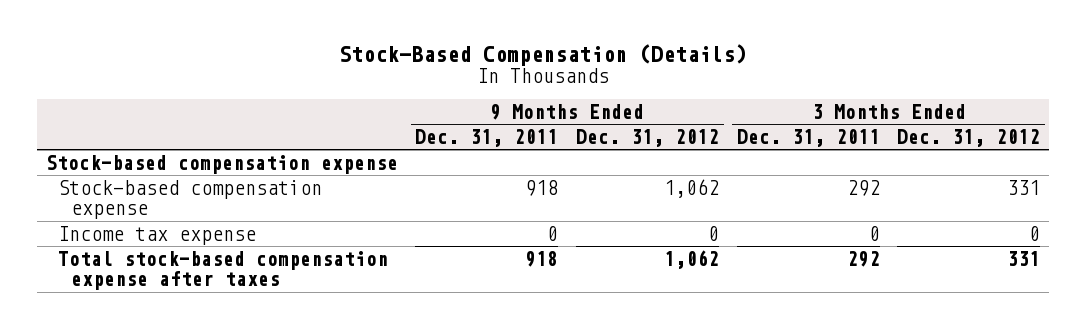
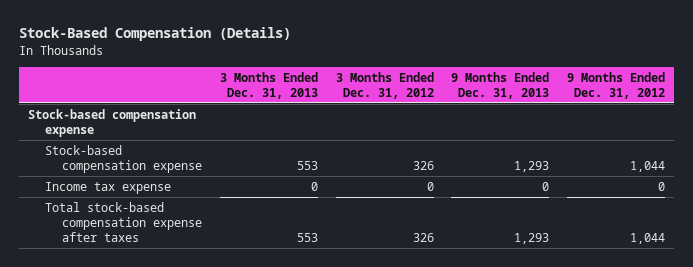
[415,129,559,148] Dec. 31, 2011 -> none
[736,129,880,148] Dec. 31, 2011 -> none
none -> [220,71,319,99] 3 Months Ended Dec. 31, 2013
none -> [451,71,550,99] 9 Months Ended Dec. 31, 2013
[664,178,720,198] 1,062 -> [630,160,666,172] 1,044
[1007,179,1041,195] 331 -> [412,160,434,170] 326
[664,249,720,269] 1,062 -> [630,233,666,245] 1,044
[1007,250,1041,266] 331 -> [412,233,434,243] 326

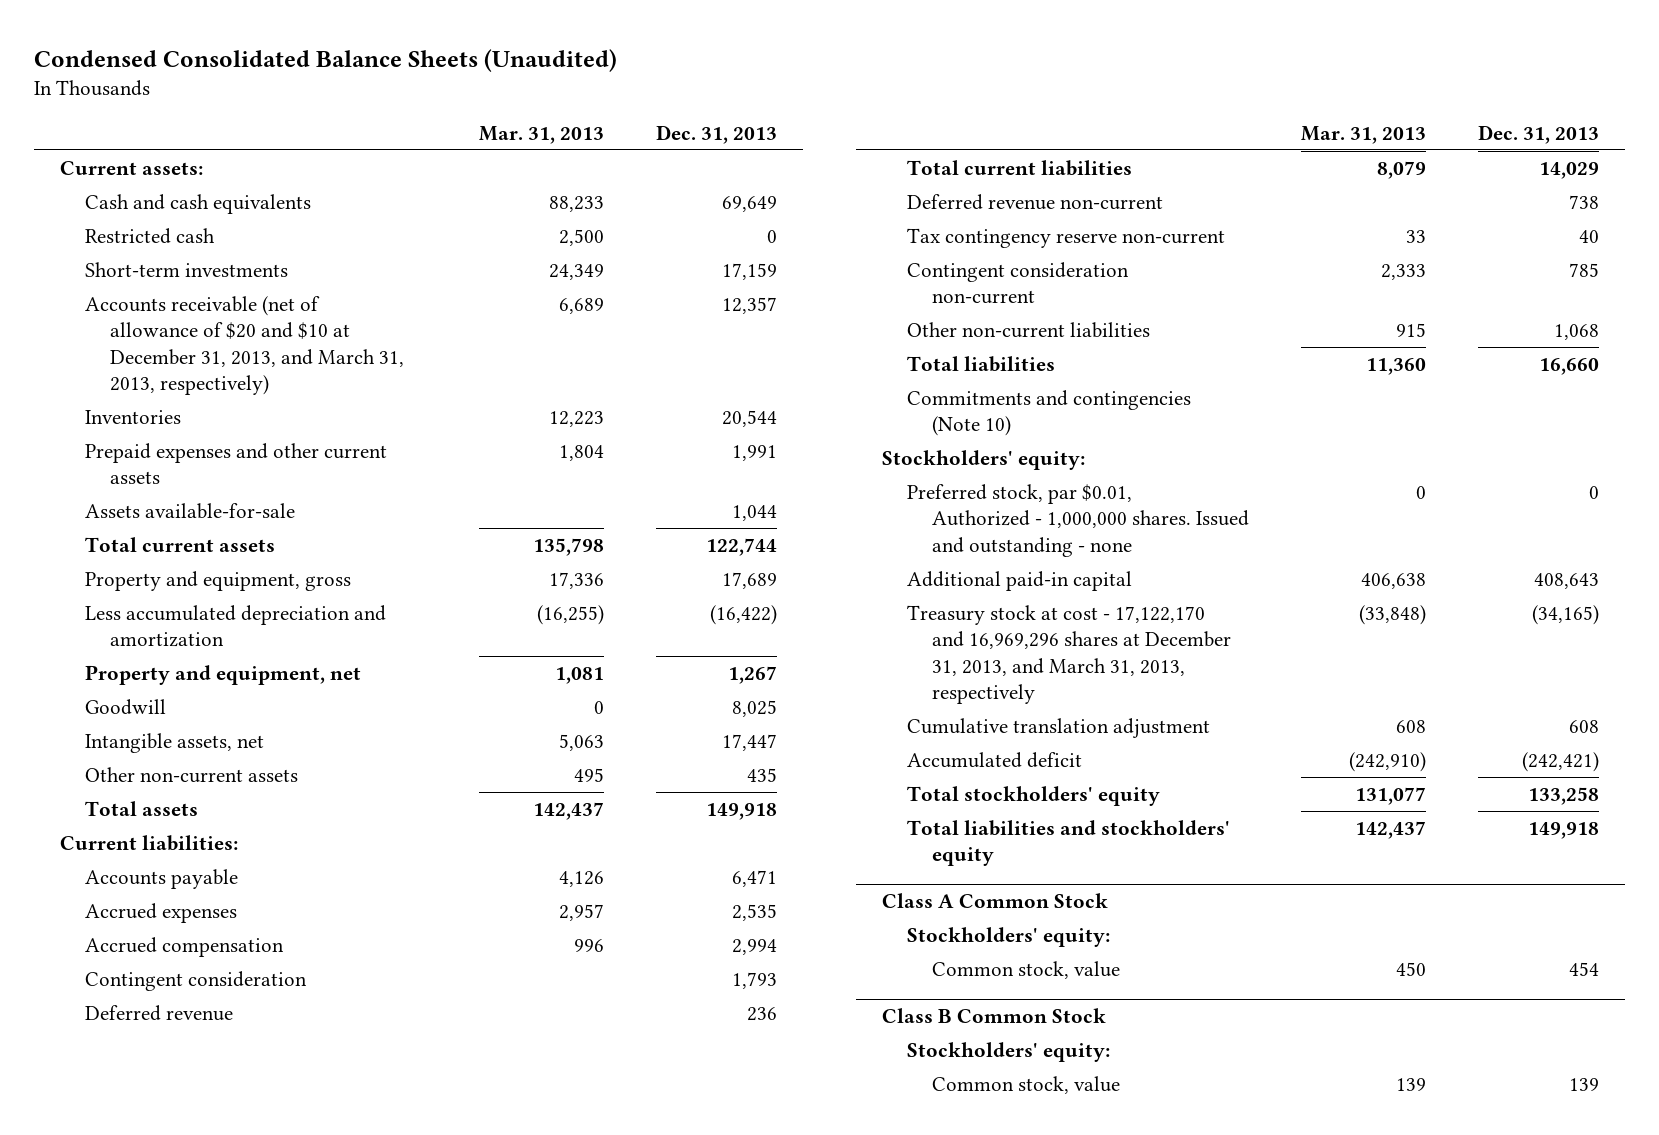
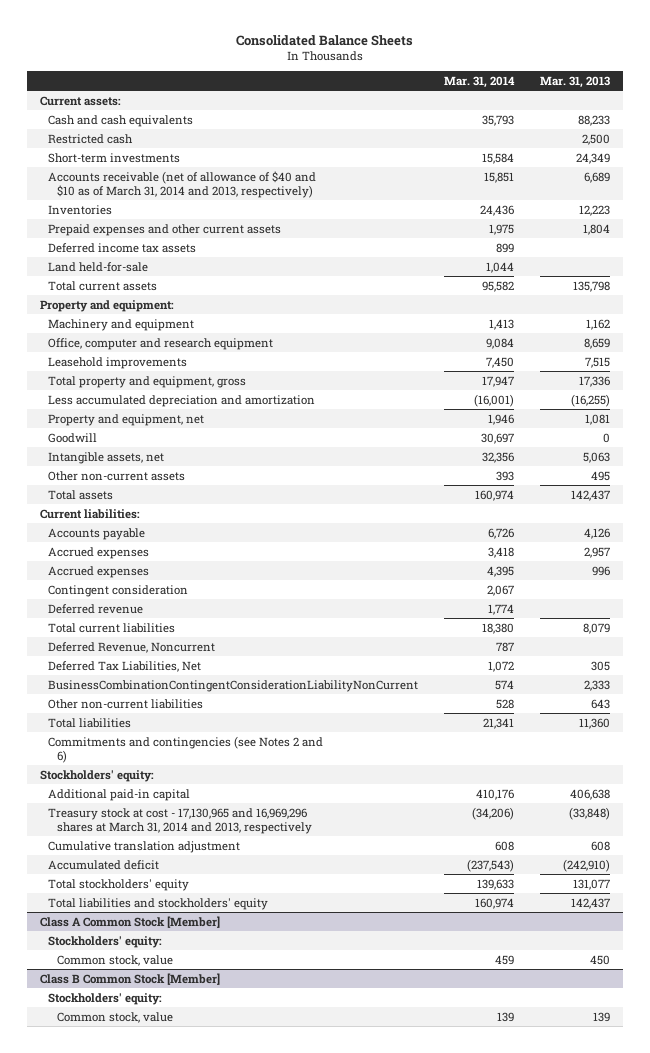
[33,48,617,72] Condensed Consolidated Balance Sheets (Unaudited) -> [236,34,414,46] Consolidated Balance Sheets
[656,124,778,144] Dec. 31, 2013 -> none
none -> [444,75,516,88] Mar. 31, 2014
[84,295,404,396] Accounts receivable (net of allowance of $20 and $10 at December 31, 2013, and March 31, 2013, respectively) -> [48,170,317,198] Accounts receivable (net of allowance of $40 and $10 as of March 31, 2014 and 2013, respectively)
[84,502,295,519] Assets available-for-sale -> none
none -> [48,242,197,253] Deferred income tax assets
none -> [48,261,149,272] Land held-for-sale
none -> [40,299,175,312] Property and equipment:
none -> [48,318,195,331] Machinery and equipment
none -> [48,337,274,350] Office, computer and research equipment
none -> [48,356,188,369] Leasehold improvements
[84,570,351,591] Property and equipment, gross -> [48,375,247,388] Total property and equipment, gross
[84,936,284,957] Accrued compensation -> [48,565,150,578] Accrued expenses
[906,227,1225,248] Tax contingency reserve non-current -> none
[906,193,1163,210] Deferred revenue non-current -> [48,641,216,653] Deferred Revenue, Noncurrent
none -> [48,660,202,672] Deferred Tax Liabilities, Net
[906,261,1129,305] Contingent consideration non-current -> [48,679,419,692] BusinessCombinationContingentConsiderationLiabilityNonCurrent
[1395,322,1426,337] 915 -> [591,698,611,709] 643
[906,389,1191,437] Commitments and contingencies (Note 10) -> [48,735,324,763] Commitments and contingencies (see Notes 2 and 6)
[906,483,1249,557] Preferred stock, par $0.01, Authorized - 1,000,000 shares. Issued and outstanding - none -> none
[906,604,1231,705] Treasury stock at cost - 17,122,170 and 16,969,296 shares at December 31, 2013, and March 31, 2013, respectively -> [48,807,312,834] Treasury stock at cost - 17,130,965 and 16,969,296 shares at March 31, 2014 and 2013, respectively
[881,892,1108,908] Class A Common Stock -> [40,915,221,928] Class A Common Stock [Member]
[881,1007,1106,1023] Class B Common Stock -> [40,972,221,985] Class B Common Stock [Member]

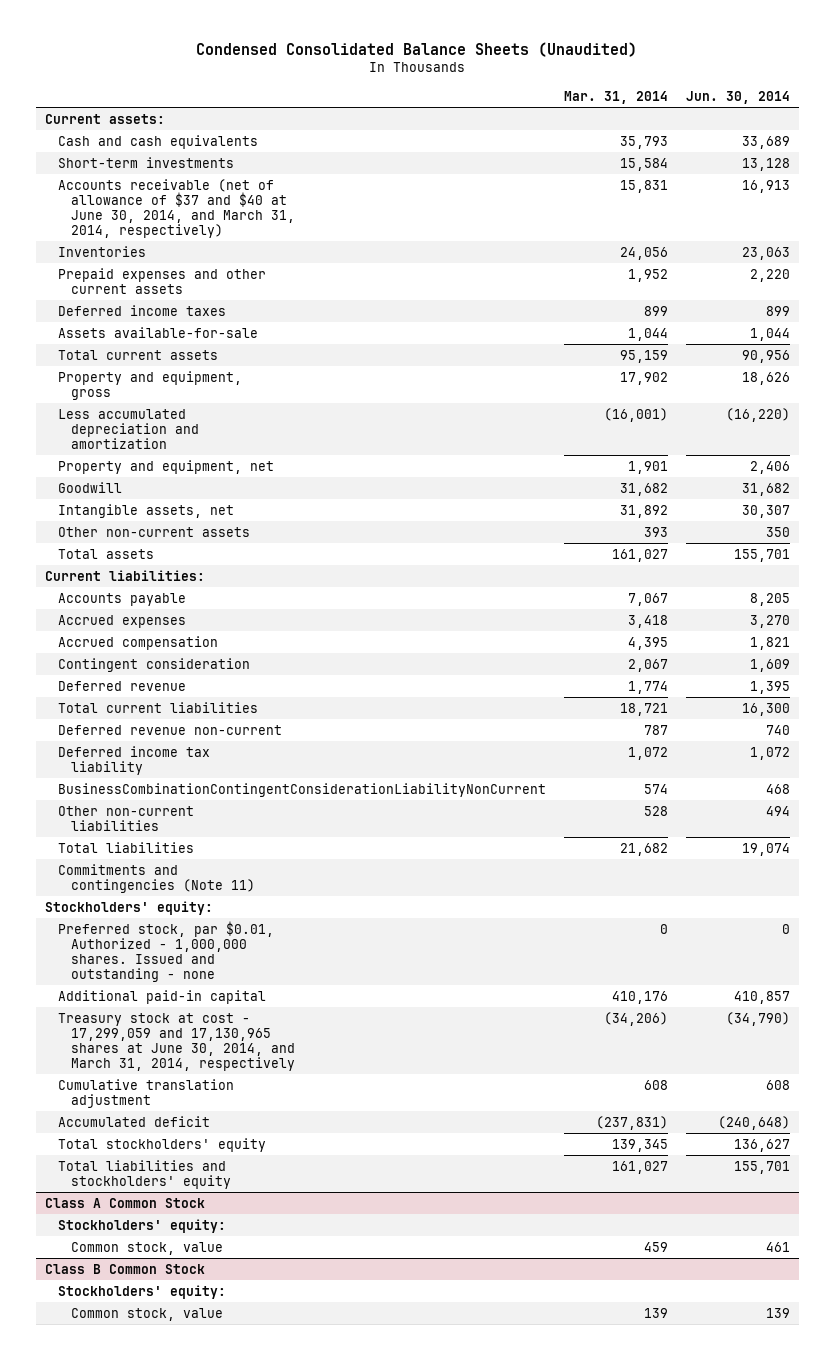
[236,34,414,46] Consolidated Balance Sheets -> [196,42,638,58] Condensed Consolidated Balance Sheets (Unaudited)
[540,75,611,88] Mar. 31, 2013 -> none
none -> [685,90,790,104] Jun. 30, 2014
[48,133,134,144] Restricted cash -> none
[40,299,175,312] Property and equipment: -> none
[48,318,195,331] Machinery and equipment -> none
[48,337,274,350] Office, computer and research equipment -> none
[48,356,188,369] Leasehold improvements -> none
[48,170,317,198] Accounts receivable (net of allowance of $40 and $10 as of March 31, 2014 and 2013, respectively) -> [57,178,296,238] Accounts receivable (net of allowance of $37 and $40 at June 30, 2014, and March 31, 2014, respectively)
[484,171,515,183] 15,851 -> [619,179,668,193] 15,831
[480,204,515,216] 24,436 -> [619,246,668,260] 24,056
[489,223,515,235] 1,975 -> [627,268,668,282] 1,952
[48,242,197,253] Deferred income tax assets -> [57,304,226,316] Deferred income taxes
[48,261,149,272] Land held-for-sale -> [57,326,258,338] Assets available-for-sale
[482,280,515,292] 95,582 -> [619,349,668,363] 95,159
[48,375,247,388] Total property and equipment, gross -> [57,370,242,400] Property and equipment, gross
[482,375,515,387] 17,947 -> [619,371,668,385] 17,902
[488,413,515,425] 1,946 -> [627,460,668,474] 1,901
[481,432,515,444] 30,697 -> [619,482,668,496] 31,682
[482,451,515,463] 32,356 -> [619,504,668,518] 31,892
[475,489,515,501] 160,974 -> [611,548,668,562] 161,027
[488,527,515,539] 6,726 -> [627,592,668,606] 7,067
[48,565,150,578] Accrued expenses -> [57,635,218,650] Accrued compensation
[482,622,515,634] 18,380 -> [619,702,668,716] 18,721
[48,641,216,653] Deferred Revenue, Noncurrent -> [57,724,282,735] Deferred revenue non-current
[48,660,202,672] Deferred Tax Liabilities, Net -> [57,745,210,775] Deferred income tax liability
[483,717,515,729] 21,341 -> [619,842,668,856] 21,682
[48,735,324,763] Commitments and contingencies (see Notes 2 and 6) -> [57,863,256,893] Commitments and contingencies (Note 11)
none -> [57,920,274,982] Preferred stock, par $0.01, Authorized - 1,000,000 shares. Issued and outstanding - none
[48,807,312,834] Treasury stock at cost - 17,130,965 and 16,969,296 shares at March 31, 2014 and 2013, respectively -> [57,1012,296,1071] Treasury stock at cost - 17,299,059 and 17,130,965 shares at June 30, 2014, and March 31, 2014, respectively
[467,858,515,872] (237,543) -> [595,1115,668,1130] (237,831)
[477,878,515,890] 139,633 -> [611,1138,668,1152] 139,345
[475,897,515,909] 160,974 -> [611,1160,668,1174] 161,027
[40,915,221,928] Class A Common Stock [Member] -> [44,1197,205,1208] Class A Common Stock
[40,972,221,985] Class B Common Stock [Member] -> [44,1263,205,1274] Class B Common Stock

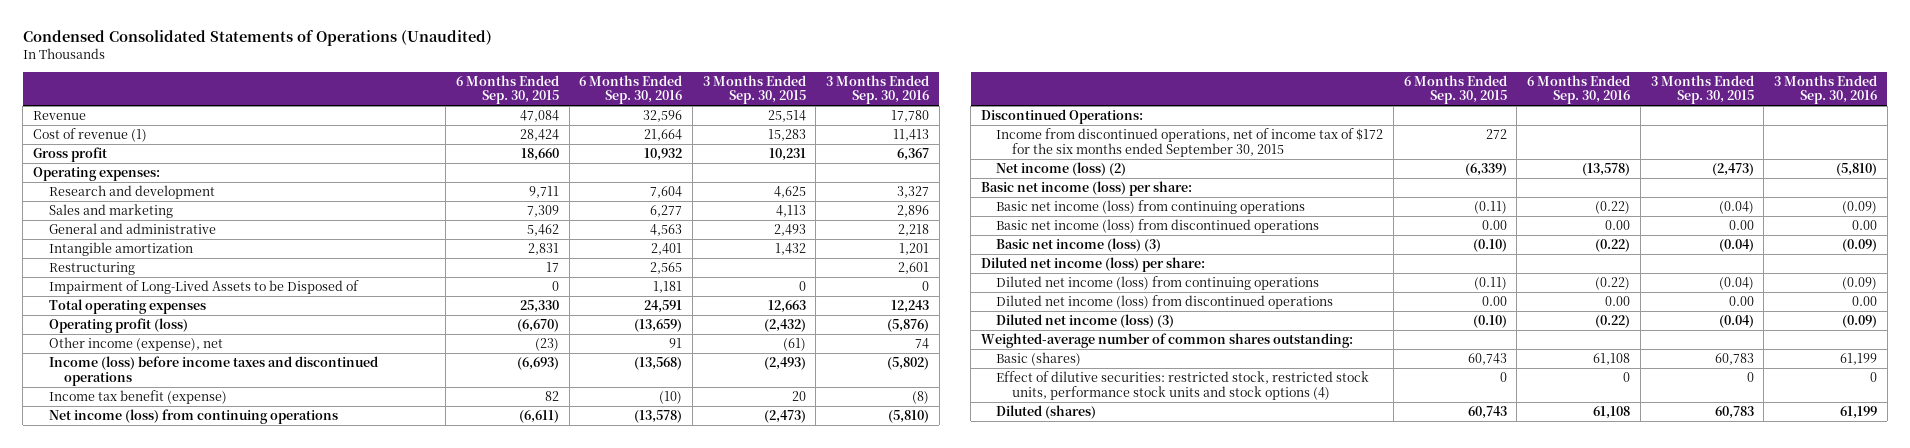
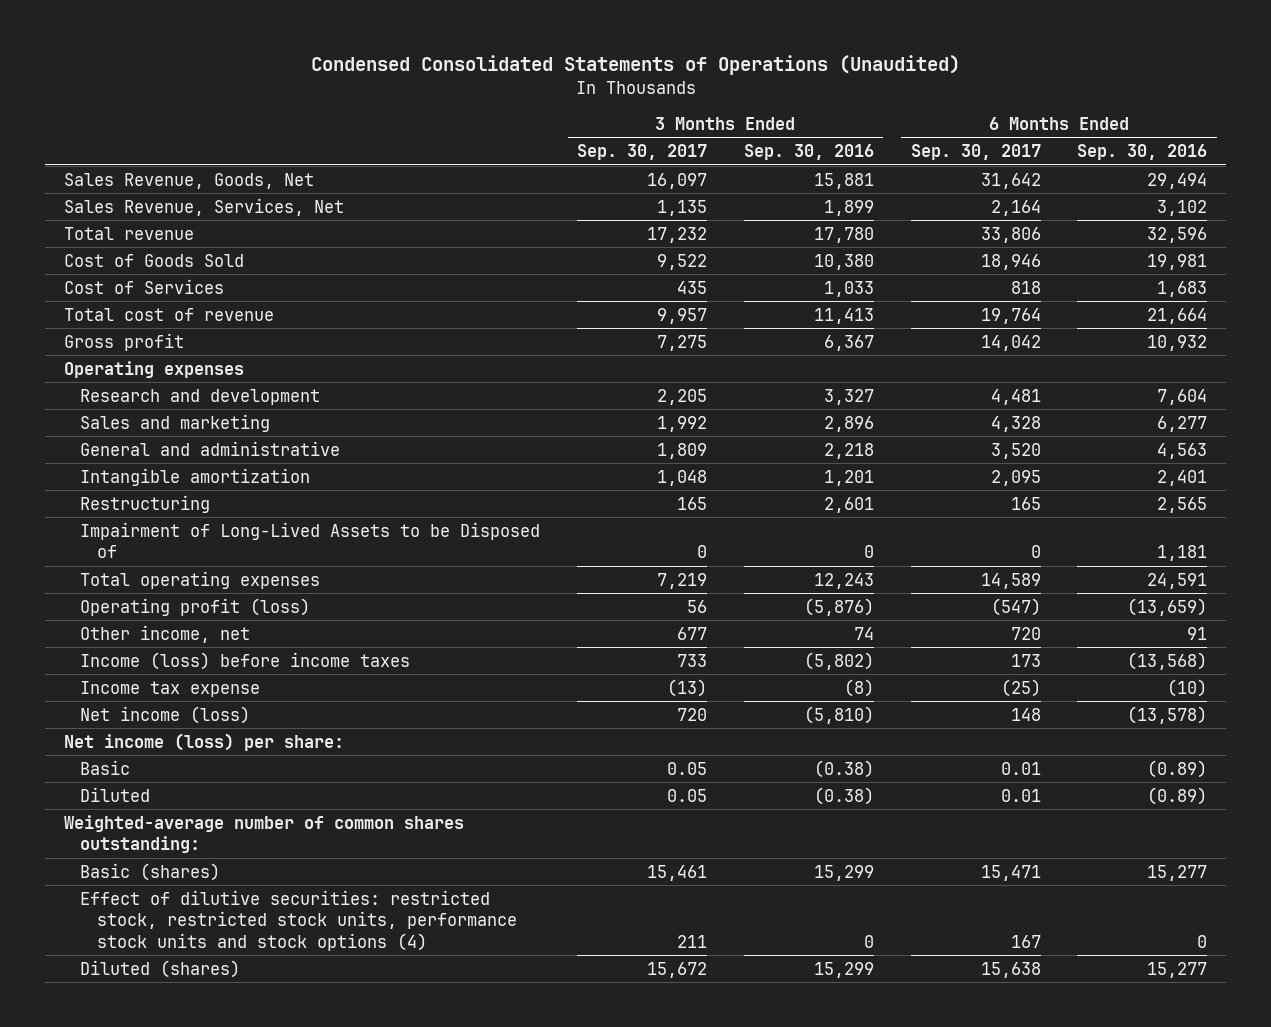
[456,74,560,105] 6 Months Ended Sep. 30, 2015 -> none
[702,74,806,105] 3 Months Ended Sep. 30, 2015 -> none
none -> [576,144,707,161] Sep. 30, 2017
none -> [910,144,1041,161] Sep. 30, 2017
none -> [63,172,314,189] Sales Revenue, Goods, Net
none -> [63,197,344,216] Sales Revenue, Services, Net
[32,110,86,120] Revenue -> [63,226,194,240] Total revenue
none -> [63,253,244,267] Cost of Goods Sold
none -> [63,278,224,294] Cost of Services
[32,127,147,142] Cost of revenue (1) -> [63,307,274,321] Total cost of revenue
[32,166,160,181] Operating expenses: -> [63,360,244,378] Operating expenses
[48,408,338,424] Net income (loss) from continuing operations -> none
[980,108,1143,124] Discontinued Operations: -> none
[996,127,1384,157] Income from discontinued operations, net of income tax of $172 for the six months ended September 30, 2015 -> none
[996,199,1306,214] Basic net income (loss) from continuing operations -> none
[996,218,1320,233] Basic net income (loss) from discontinued operations -> none
[980,256,1205,272] Diluted net income (loss) per share: -> none
[996,275,1320,290] Diluted net income (loss) from continuing operations -> none
[996,294,1334,309] Diluted net income (loss) from discontinued operations -> none
[48,336,223,351] Other income (expense), net -> [80,624,251,643] Other income, net
[48,355,378,386] Income (loss) before income taxes and discontinued operations -> [80,651,411,670] Income (loss) before income taxes
[48,389,227,404] Income tax benefit (expense) -> [80,680,261,697] Income tax expense
[996,161,1127,176] Net income (loss) (2) -> [80,705,251,724] Net income (loss)
[980,180,1192,196] Basic net income (loss) per share: -> [63,732,344,751] Net income (loss) per share:
[996,237,1162,252] Basic net income (loss) (3) -> [80,759,131,775] Basic
[1595,238,1631,252] (0.22) -> [1147,759,1208,778] (0.89)
[1841,238,1877,252] (0.09) -> [813,759,874,778] (0.38)
[996,313,1175,328] Diluted net income (loss) (3) -> [80,786,151,802] Diluted
[1595,314,1631,328] (0.22) -> [1147,786,1208,805] (0.89)
[1841,314,1877,328] (0.09) -> [813,786,874,805] (0.38)
[1593,352,1631,365] 61,108 -> [1147,864,1208,881] 15,277
[1839,352,1877,365] 61,199 -> [813,864,874,881] 15,299
[1593,405,1631,419] 61,108 -> [1147,961,1208,978] 15,277
[1839,405,1877,419] 61,199 -> [813,961,874,978] 15,299

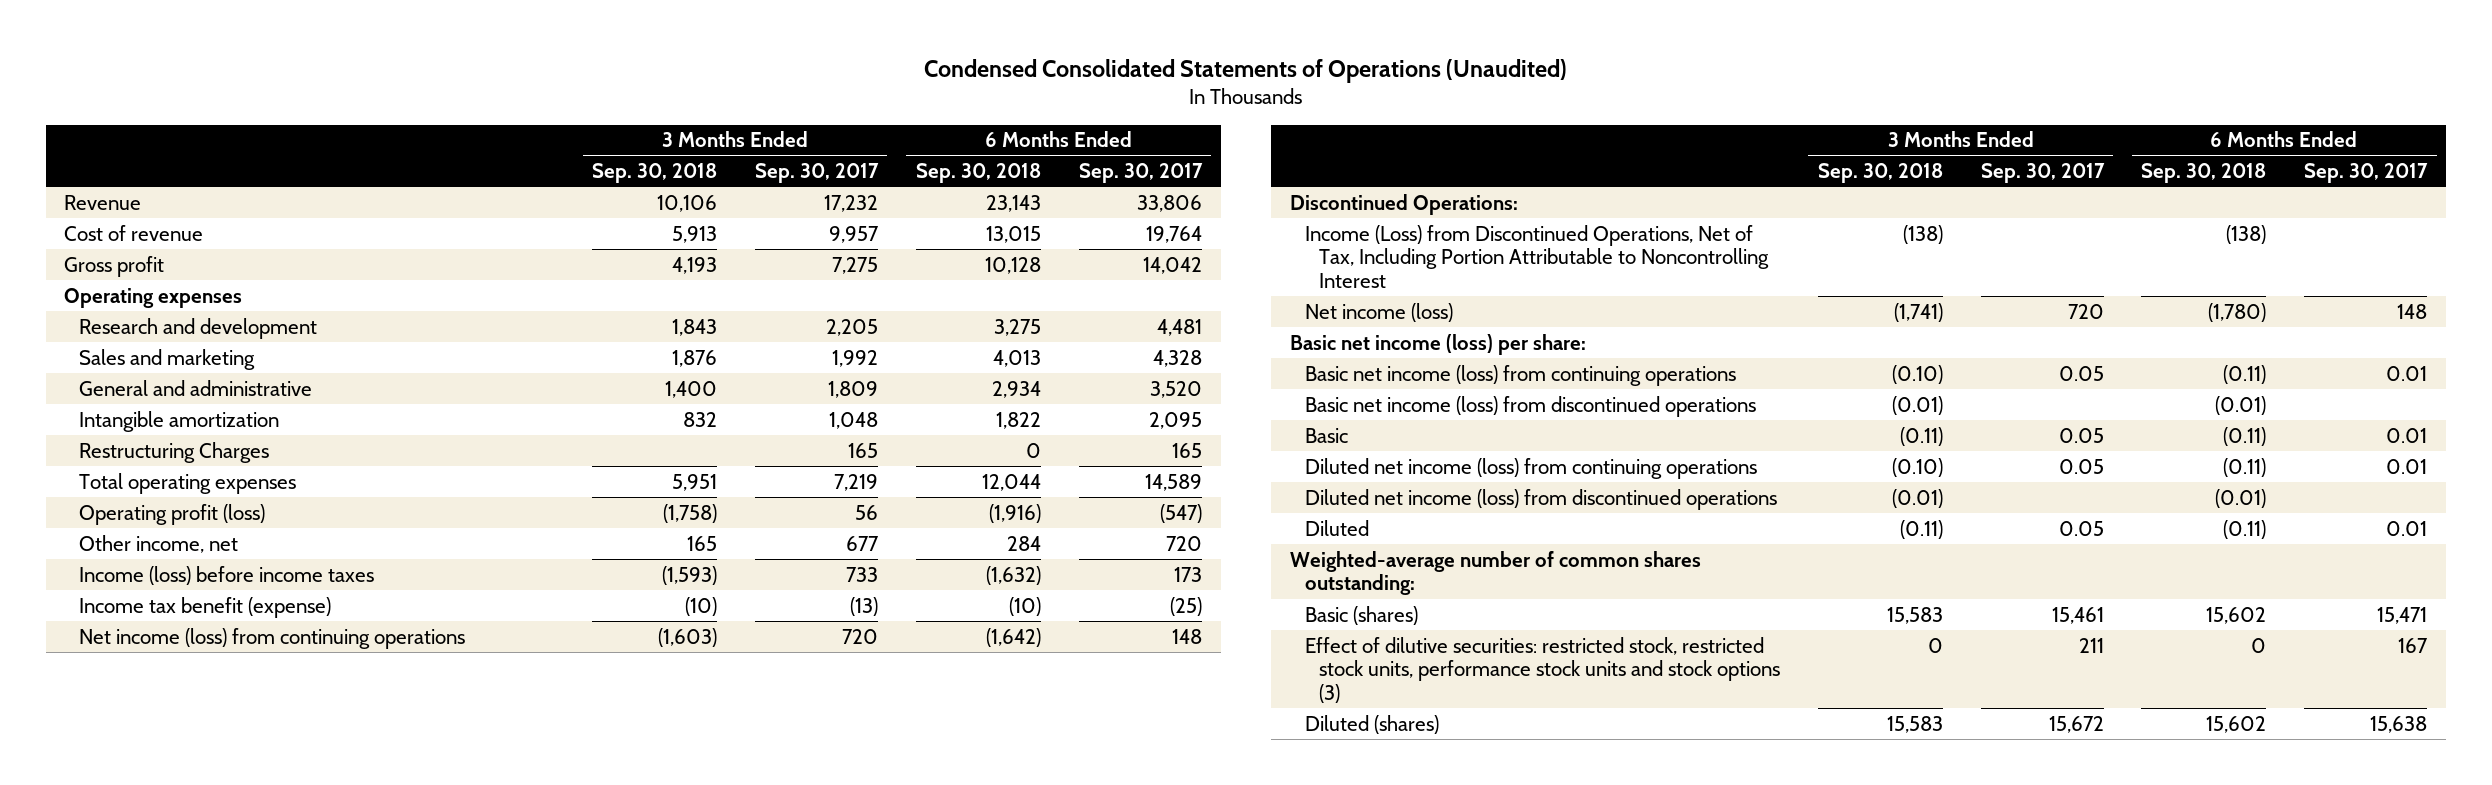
[743,144,874,161] Sep. 30, 2016 -> none
[1077,144,1208,161] Sep. 30, 2016 -> none
none -> [591,163,717,184] Sep. 30, 2018
none -> [915,163,1041,184] Sep. 30, 2018
[63,172,314,189] Sales Revenue, Goods, Net -> none
[63,197,344,216] Sales Revenue, Services, Net -> none
[63,253,244,267] Cost of Goods Sold -> none
[63,278,224,294] Cost of Services -> none
[63,226,194,240] Total revenue -> [64,194,142,210] Revenue
[63,307,274,321] Total cost of revenue -> [64,224,204,241] Cost of revenue
[80,521,541,559] Impairment of Long-Lived Assets to be Disposed of -> none
[80,494,211,513] Restructuring -> [78,441,269,463] Restructuring Charges
[80,680,261,697] Income tax expense -> [78,596,331,618] Income tax benefit (expense)
none -> [78,627,465,649] Net income (loss) from continuing operations
none -> [1290,193,1519,215] Discontinued Operations:
none -> [1304,224,1769,289] Income (Loss) from Discontinued Operations, Net of Tax, Including Portion Attributable to Noncontrolling Interest
[63,732,344,751] Net income (loss) per share: -> [1290,333,1587,355] Basic net income (loss) per share:
none -> [1304,364,1736,386] Basic net income (loss) from continuing operations
none -> [1304,395,1756,417] Basic net income (loss) from discontinued operations
none -> [1304,457,1757,479] Diluted net income (loss) from continuing operations
none -> [1304,488,1777,510] Diluted net income (loss) from discontinued operations
[80,889,517,951] Effect of dilutive securities: restricted stock, restricted stock units, performance stock units and stock options (4) -> [1304,636,1780,704] Effect of dilutive securities: restricted stock, restricted stock units, performance stock units and stock options (3)

